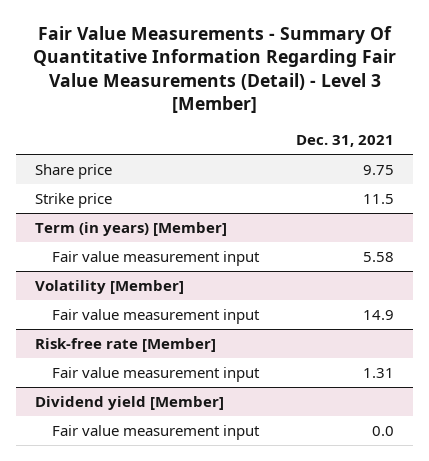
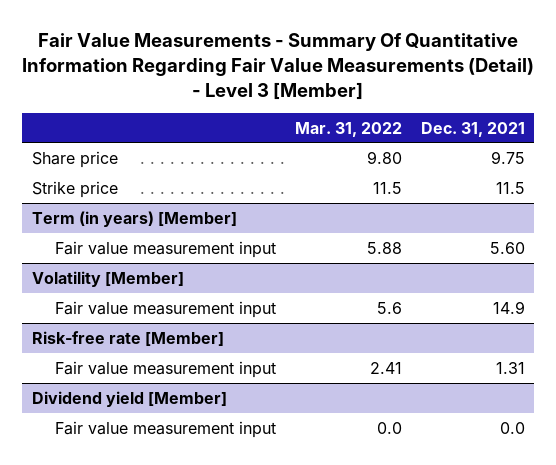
none -> [294,121,402,137] Mar. 31, 2022
[363,252,395,263] 5.58 -> [489,241,525,254] 5.60

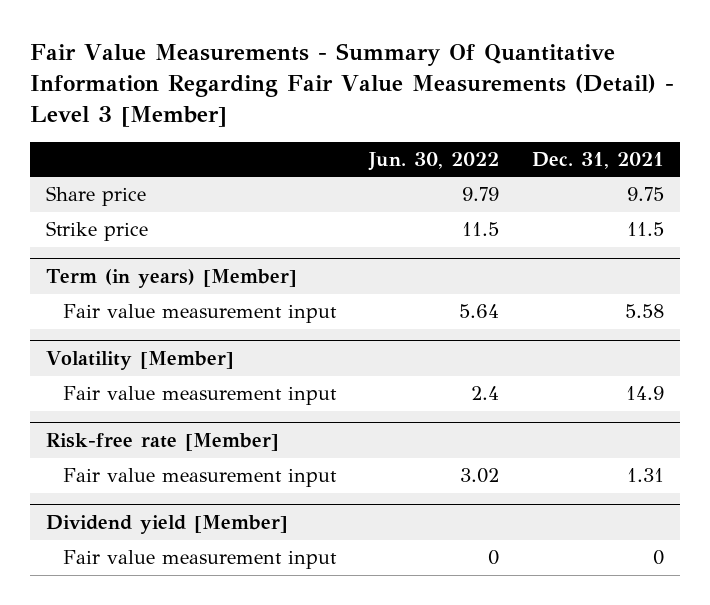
[294,121,402,137] Mar. 31, 2022 -> none
none -> [367,151,499,171] Jun. 30, 2022
[489,241,525,254] 5.60 -> [624,304,664,319] 5.58
[499,421,525,434] 0.0 -> [652,550,664,566] 0

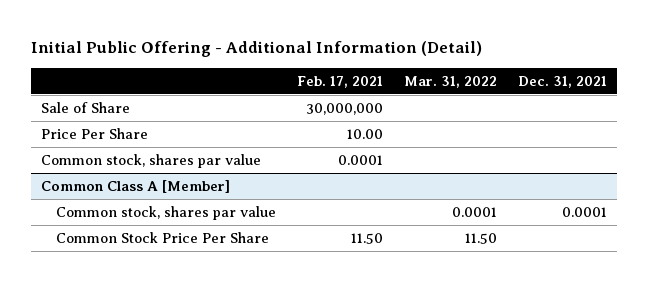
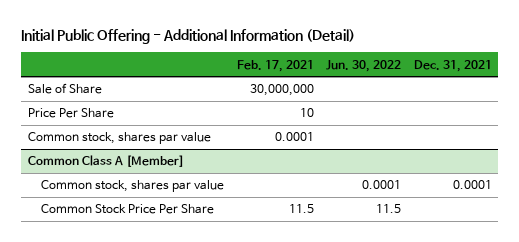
[403,75,497,88] Mar. 31, 2022 -> none
none -> [326,59,402,72] Jun. 30, 2022
[347,129,384,140] 10.00 -> [299,108,314,118] 10
[351,233,384,245] 11.50 -> [288,204,314,214] 11.5

